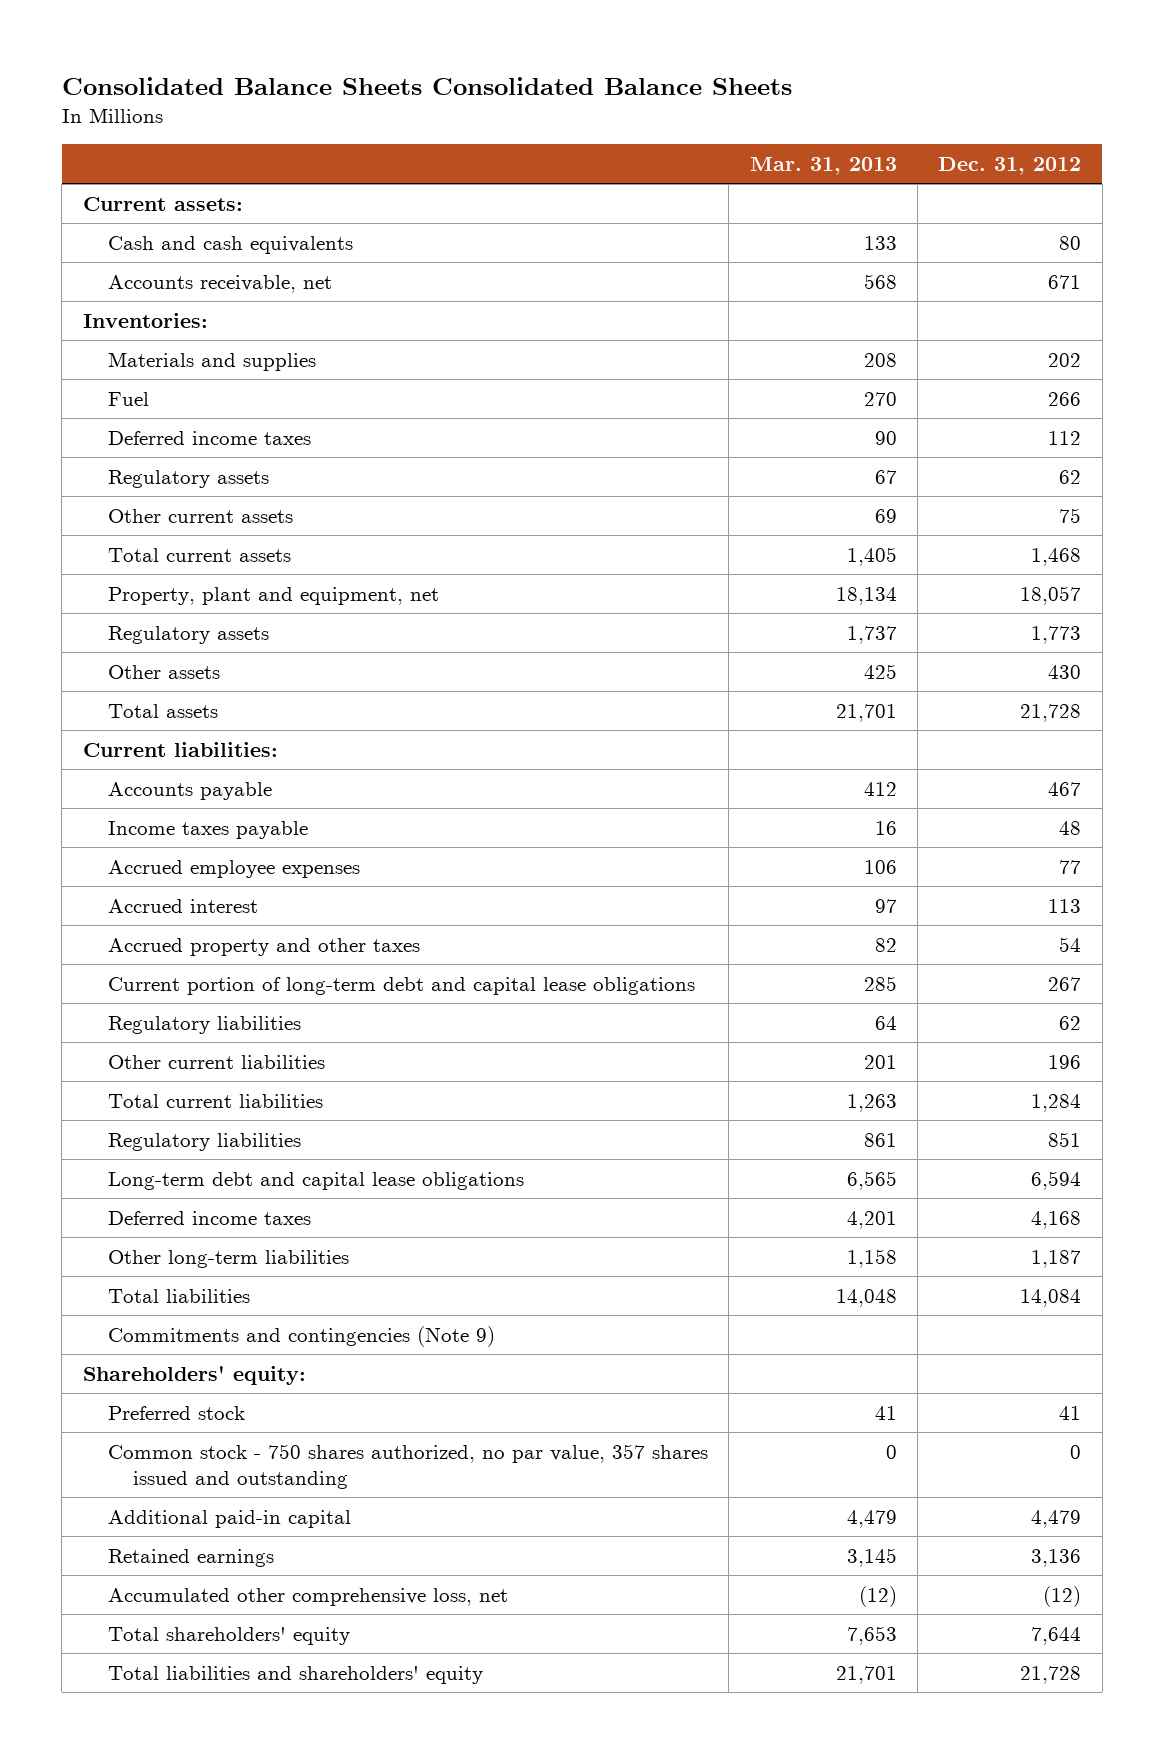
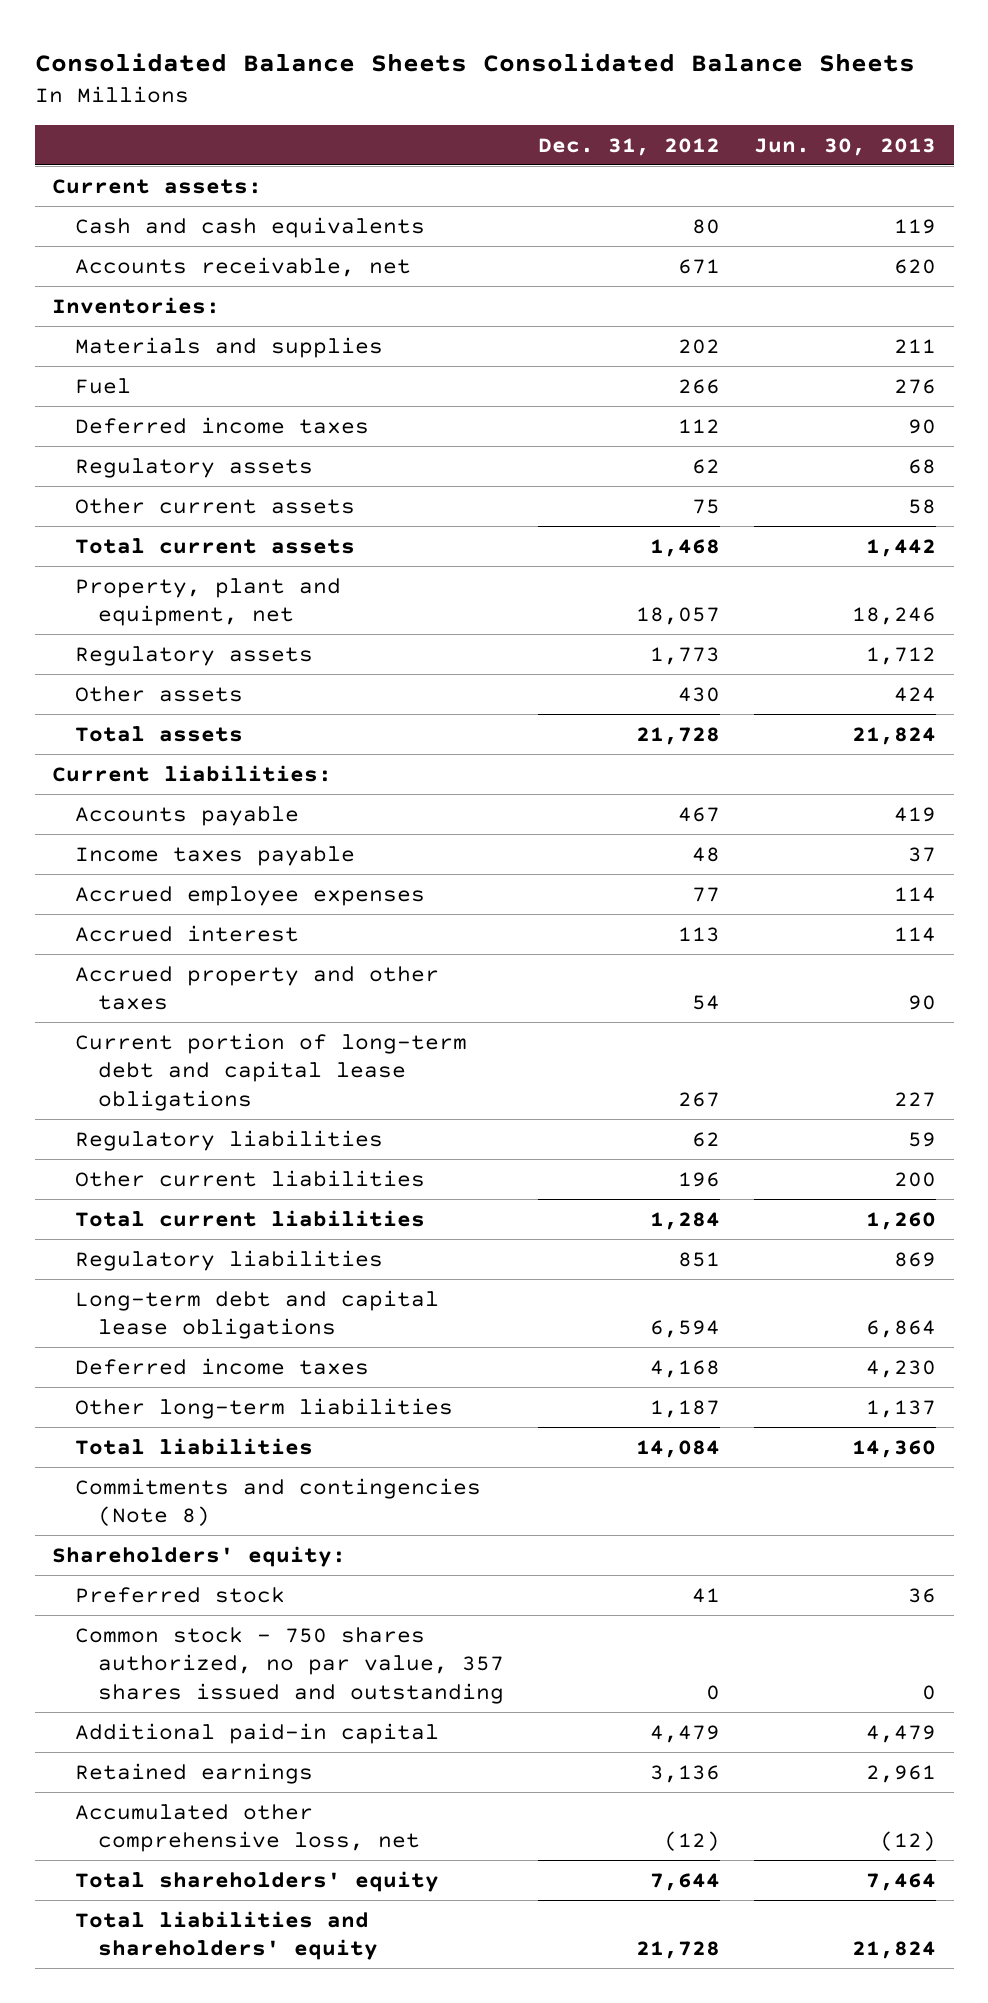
[749,157,897,176] Mar. 31, 2013 -> none
none -> [754,137,937,156] Jun. 30, 2013
[107,1325,495,1347] Commitments and contingencies (Note 9) -> [75,1477,482,1527] Commitments and contingencies (Note 8)

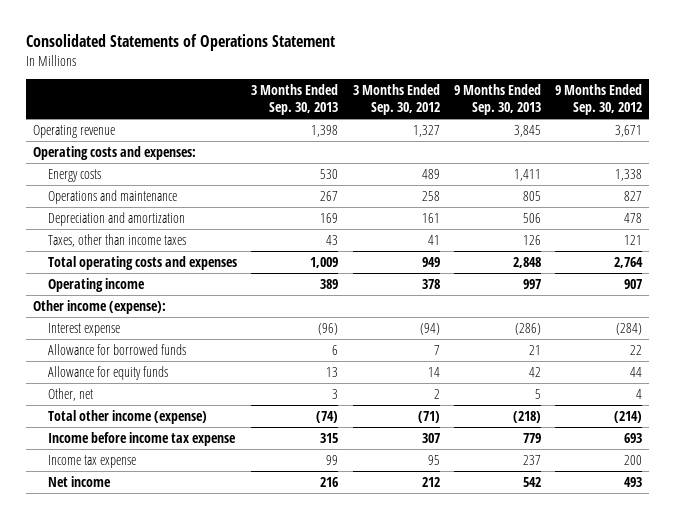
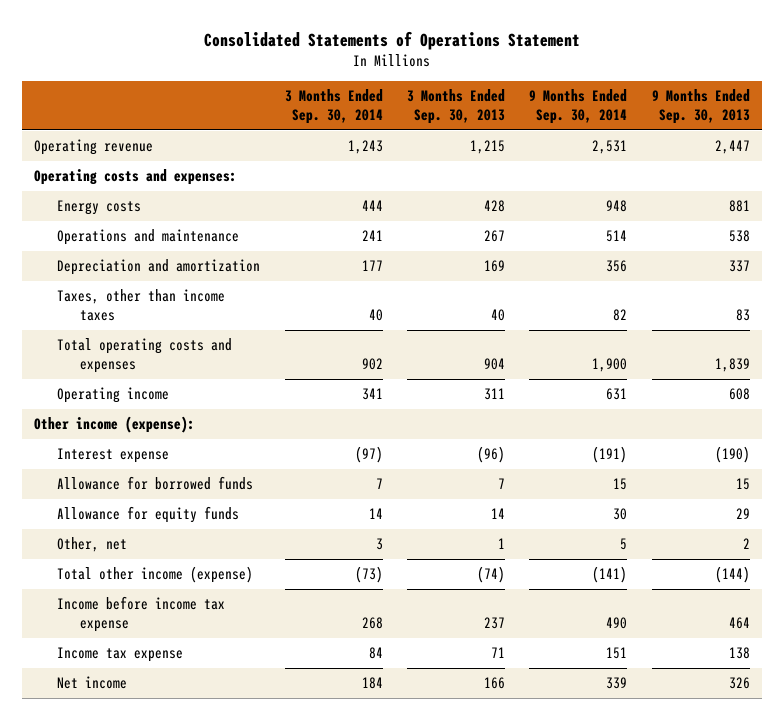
[352,83,440,116] 3 Months Ended Sep. 30, 2012 -> none
[554,83,642,116] 9 Months Ended Sep. 30, 2012 -> none
none -> [284,89,383,125] 3 Months Ended Sep. 30, 2014
none -> [529,89,628,125] 9 Months Ended Sep. 30, 2014
[311,124,339,137] 1,398 -> [470,140,506,155] 1,215
[513,124,541,137] 3,845 -> [714,140,750,155] 2,447
[320,168,339,179] 530 -> [484,200,506,213] 428
[513,168,541,181] 1,411 -> [728,200,750,213] 881
[522,190,541,201] 805 -> [728,230,750,243] 538
[522,212,541,223] 506 -> [728,260,750,273] 337
[326,234,339,245] 43 -> [491,309,506,322] 40
[522,234,541,245] 126 -> [735,309,750,322] 83
[310,256,339,268] 1,009 -> [484,358,506,371] 904
[512,256,541,268] 2,848 -> [714,358,750,373] 1,839
[320,278,339,289] 389 -> [484,388,506,401] 311
[522,278,541,289] 997 -> [728,388,750,401] 608
[514,322,541,335] (286) -> [714,446,750,464] (190)
[332,344,339,355] 6 -> [498,478,506,490] 7
[528,344,541,355] 21 -> [735,478,750,491] 15
[326,366,339,377] 13 -> [491,508,506,520] 14
[528,366,541,377] 42 -> [735,508,750,520] 29
[332,388,339,399] 3 -> [498,538,506,550] 1
[534,388,541,399] 5 -> [742,538,750,550] 2
[512,410,541,423] (218) -> [714,566,750,584] (144)
[320,432,339,443] 315 -> [484,617,506,630] 237
[522,432,541,443] 779 -> [728,617,750,630] 464
[326,454,339,465] 99 -> [491,647,506,659] 71
[522,454,541,465] 237 -> [728,647,750,660] 138
[320,476,339,487] 216 -> [484,677,506,690] 166
[522,476,541,487] 542 -> [728,677,750,690] 326

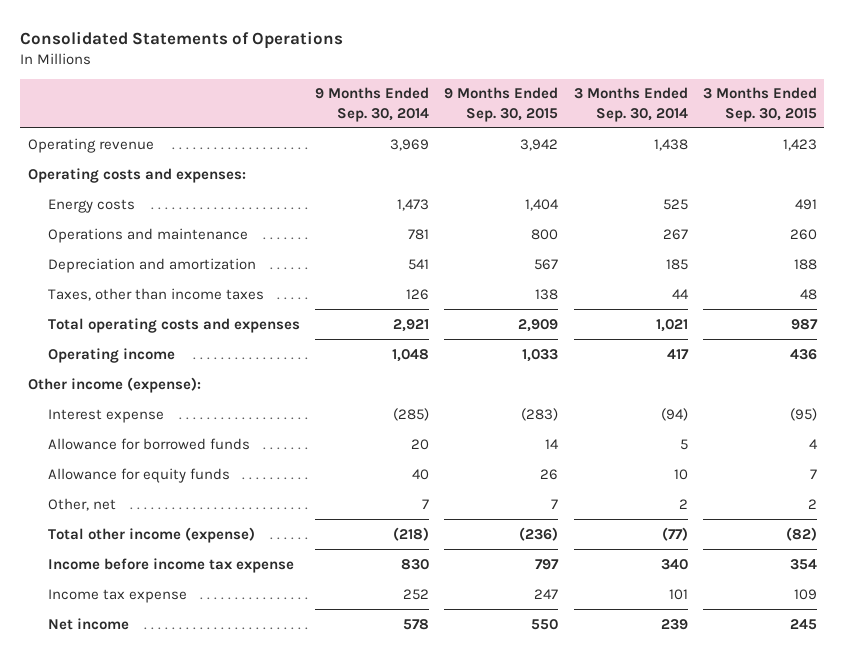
[204,30,581,50] Consolidated Statements of Operations Statement -> [20,30,344,49] Consolidated Statements of Operations
[407,89,506,125] 3 Months Ended Sep. 30, 2013 -> none
[651,89,750,125] 9 Months Ended Sep. 30, 2013 -> none
none -> [444,87,559,122] 9 Months Ended Sep. 30, 2015
none -> [702,87,817,122] 3 Months Ended Sep. 30, 2015
[347,140,383,155] 1,243 -> [653,138,688,151] 1,438
[592,140,628,155] 2,531 -> [390,138,430,151] 3,969
[361,200,383,212] 444 -> [662,198,688,210] 525
[606,200,628,213] 948 -> [397,198,430,211] 1,473
[361,230,383,242] 241 -> [662,228,688,240] 267
[606,230,628,243] 514 -> [408,228,430,240] 781
[361,260,383,272] 177 -> [665,258,688,270] 185
[606,260,628,273] 356 -> [408,258,430,270] 541
[368,309,383,322] 40 -> [671,288,689,299] 44
[613,309,628,322] 82 -> [406,288,430,300] 126
[361,358,383,371] 902 -> [655,318,688,332] 1,021
[592,358,628,373] 1,900 -> [393,318,430,332] 2,921
[361,388,383,401] 341 -> [666,348,689,359] 417
[606,388,628,401] 631 -> [392,348,430,362] 1,048
[354,446,383,464] (97) -> [660,407,688,421] (94)
[592,446,628,464] (191) -> [393,407,430,421] (285)
[375,478,383,490] 7 -> [679,438,688,450] 5
[613,478,628,491] 15 -> [411,438,430,450] 20
[368,508,383,520] 14 -> [673,468,688,480] 10
[613,508,628,521] 30 -> [412,468,430,480] 40
[375,538,383,551] 3 -> [678,498,688,509] 2
[620,538,628,551] 5 -> [422,498,430,509] 7
[354,566,383,584] (73) -> [661,526,688,541] (77)
[592,566,628,584] (141) -> [393,526,430,541] (218)
[361,617,383,630] 268 -> [660,558,688,570] 340
[606,617,628,630] 490 -> [401,558,430,570] 830
[368,647,383,660] 84 -> [668,588,688,600] 101
[606,647,628,660] 151 -> [403,588,430,600] 252
[361,677,383,690] 184 -> [660,618,688,630] 239
[606,677,628,690] 339 -> [403,618,430,630] 578

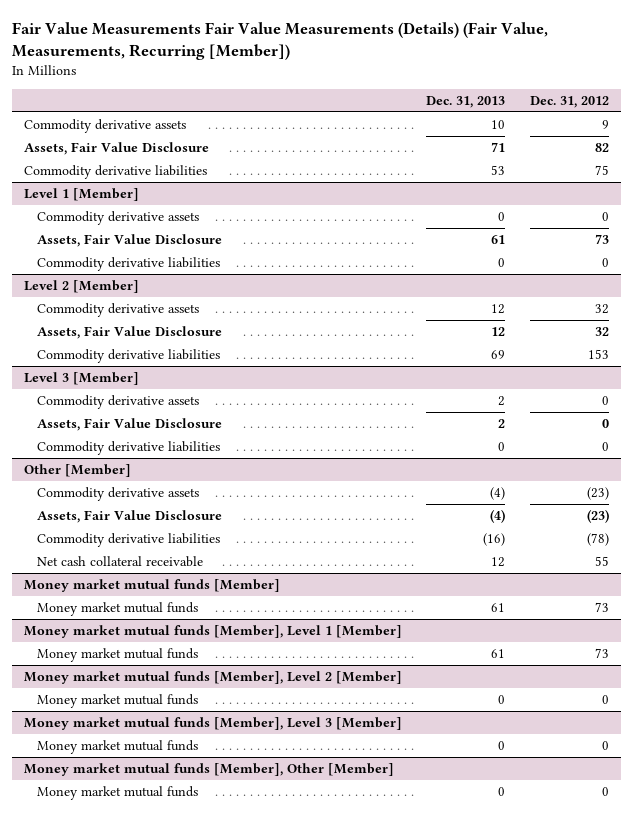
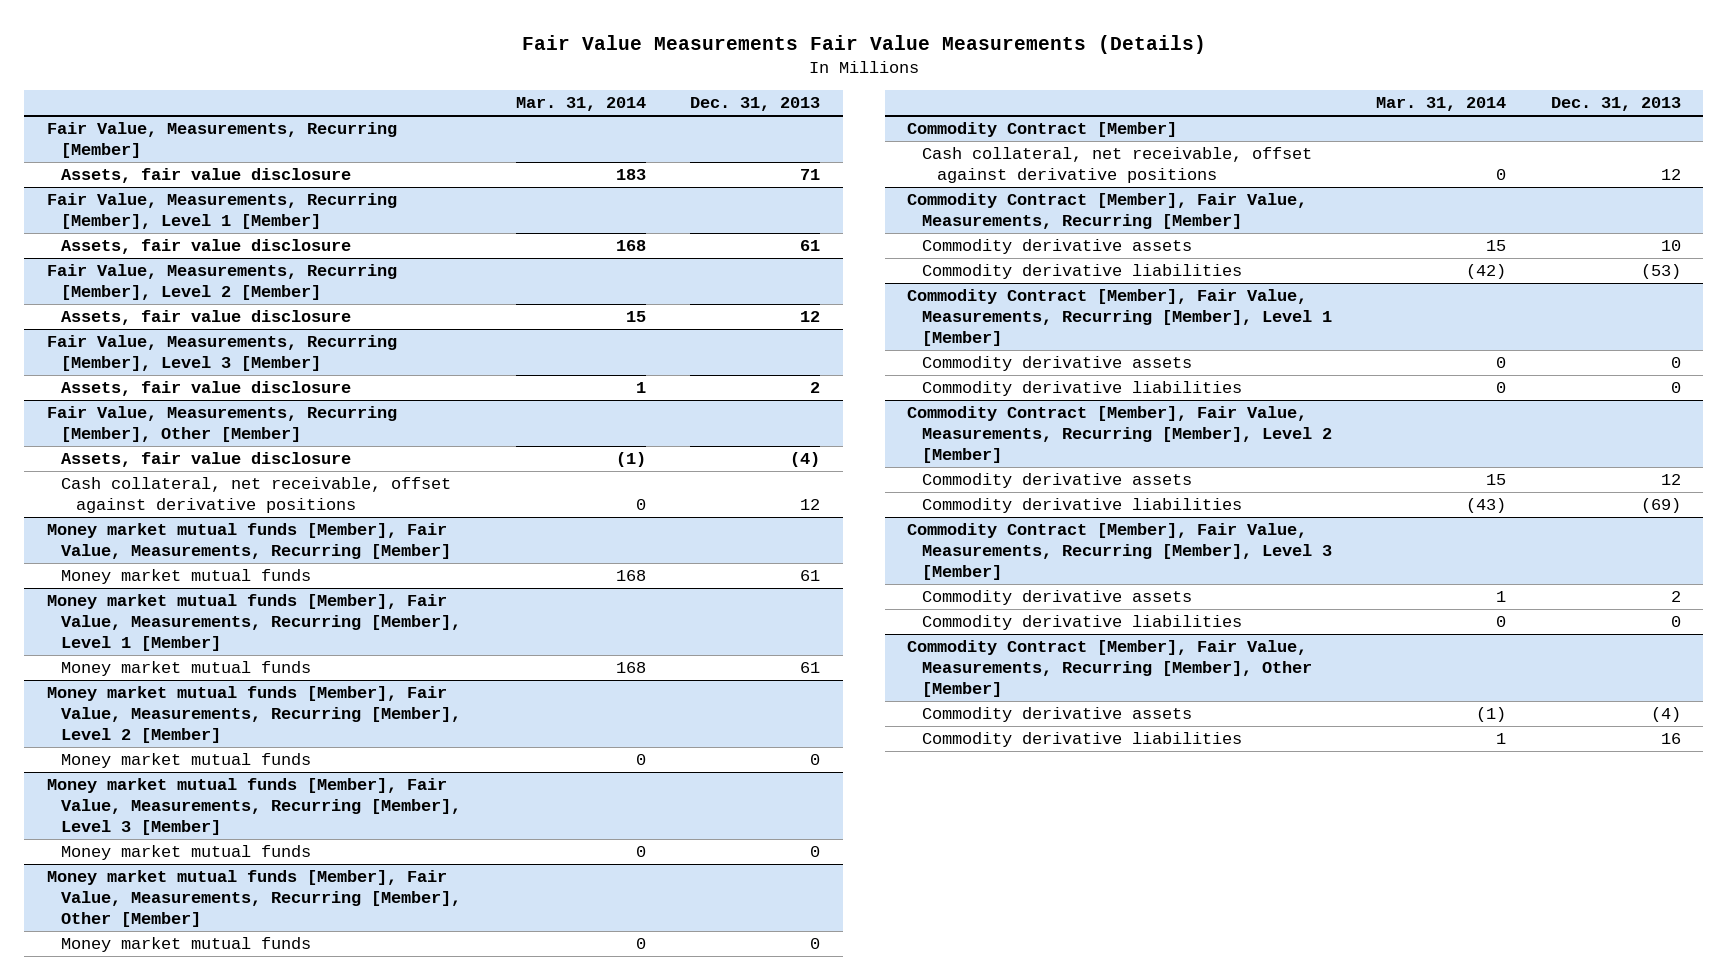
[11,21,548,60] Fair Value Measurements Fair Value Measurements (Details) (Fair Value, Measurements, Recurring [Member]) -> [521,35,1206,55] Fair Value Measurements Fair Value Measurements (Details)
[529,96,609,109] Dec. 31, 2012 -> none
none -> [515,96,646,111] Mar. 31, 2014
none -> [46,122,397,159] Fair Value, Measurements, Recurring [Member]
none -> [61,168,352,184] Assets, fair value disclosure
none -> [46,193,397,230] Fair Value, Measurements, Recurring [Member], Level 1 [Member]
none -> [61,239,352,255] Assets, fair value disclosure
none -> [46,264,397,301] Fair Value, Measurements, Recurring [Member], Level 2 [Member]
none -> [61,310,352,326] Assets, fair value disclosure
none -> [46,335,397,372] Fair Value, Measurements, Recurring [Member], Level 3 [Member]
none -> [61,381,352,397] Assets, fair value disclosure
none -> [46,406,397,443] Fair Value, Measurements, Recurring [Member], Other [Member]
none -> [61,452,352,468] Assets, fair value disclosure
none -> [61,477,452,514] Cash collateral, net receivable, offset against derivative positions
none -> [46,523,452,560] Money market mutual funds [Member], Fair Value, Measurements, Recurring [Member]
none -> [61,569,312,585] Money market mutual funds
none -> [46,594,462,652] Money market mutual funds [Member], Fair Value, Measurements, Recurring [Member], Level 1 [Member]
none -> [61,661,312,677] Money market mutual funds
none -> [46,686,462,744] Money market mutual funds [Member], Fair Value, Measurements, Recurring [Member], Level 2 [Member]
none -> [61,753,312,769] Money market mutual funds
none -> [46,778,462,836] Money market mutual funds [Member], Fair Value, Measurements, Recurring [Member], Level 3 [Member]
none -> [61,845,312,861] Money market mutual funds
none -> [46,870,462,928] Money market mutual funds [Member], Fair Value, Measurements, Recurring [Member], Other [Member]
none -> [61,937,312,953] Money market mutual funds
none -> [906,122,1177,138] Commodity Contract [Member]
none -> [921,147,1312,184] Cash collateral, net receivable, offset against derivative positions
none -> [906,193,1307,230] Commodity Contract [Member], Fair Value, Measurements, Recurring [Member]
[24,141,210,155] Assets, Fair Value Disclosure -> none
[24,187,140,201] Level 1 [Member] -> none
[491,164,506,175] 53 -> [1640,264,1681,280] (53)
none -> [906,289,1332,347] Commodity Contract [Member], Fair Value, Measurements, Recurring [Member], Level 1 [Member]
[37,233,223,247] Assets, Fair Value Disclosure -> none
[24,279,140,293] Level 2 [Member] -> none
none -> [906,406,1332,464] Commodity Contract [Member], Fair Value, Measurements, Recurring [Member], Level 2 [Member]
[37,325,223,339] Assets, Fair Value Disclosure -> none
[24,371,140,385] Level 3 [Member] -> none
[491,349,506,359] 69 -> [1640,498,1681,514] (69)
none -> [906,523,1332,581] Commodity Contract [Member], Fair Value, Measurements, Recurring [Member], Level 3 [Member]
[37,417,223,431] Assets, Fair Value Disclosure -> none
[24,463,132,477] Other [Member] -> none
none -> [906,640,1312,698] Commodity Contract [Member], Fair Value, Measurements, Recurring [Member], Other [Member]
[37,509,223,523] Assets, Fair Value Disclosure -> none
[37,555,204,567] Net cash collateral receivable -> none
[24,578,281,592] Money market mutual funds [Member] -> none
[37,601,199,616] Money market mutual funds -> none
[24,624,403,638] Money market mutual funds [Member], Level 1 [Member] -> none
[37,647,199,662] Money market mutual funds -> none
[24,670,403,684] Money market mutual funds [Member], Level 2 [Member] -> none
[37,693,199,708] Money market mutual funds -> none
[24,716,403,730] Money market mutual funds [Member], Level 3 [Member] -> none
[37,739,199,754] Money market mutual funds -> none
[24,762,395,776] Money market mutual funds [Member], Other [Member] -> none
[37,785,199,800] Money market mutual funds -> none
[483,532,506,546] (16) -> [1660,733,1681,745] 16

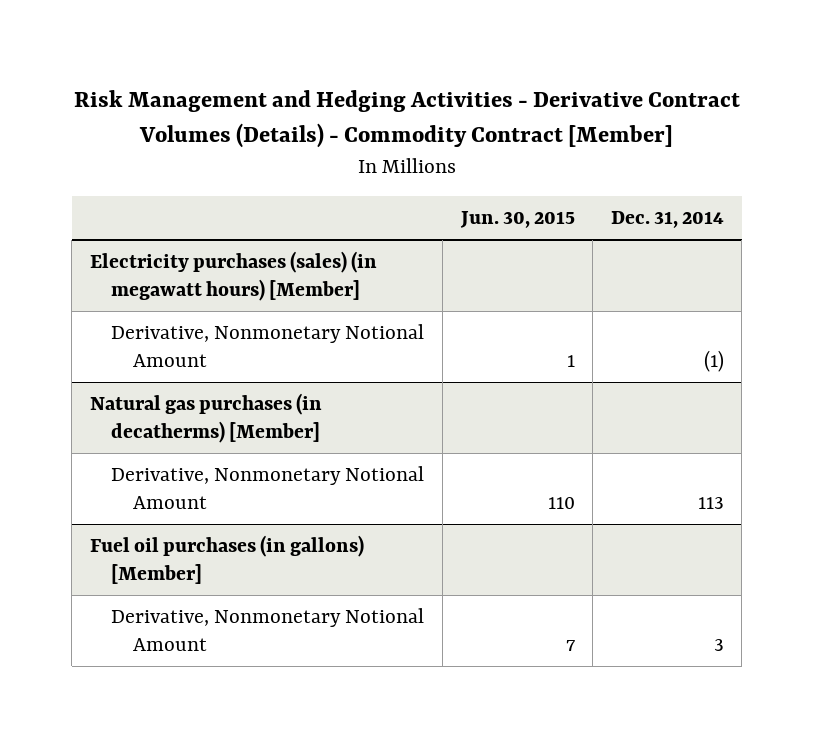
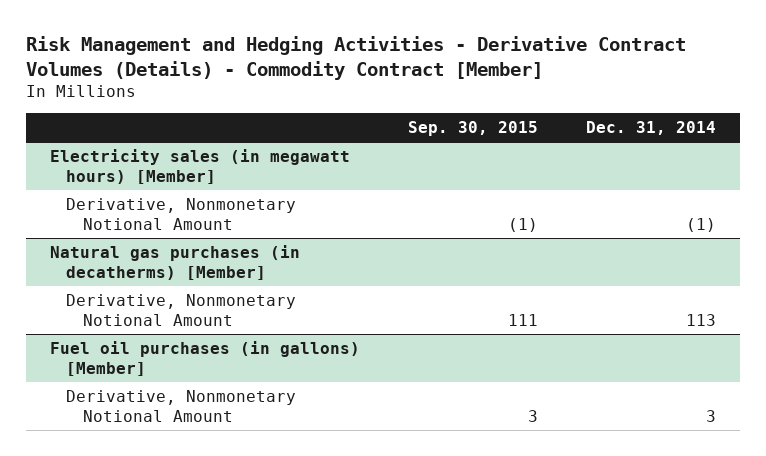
[459,210,575,228] Jun. 30, 2015 -> none
none -> [407,121,538,137] Sep. 30, 2015
[89,251,377,301] Electricity purchases (sales) (in megawatt hours) [Member] -> [49,148,350,184] Electricity sales (in megawatt hours) [Member]

